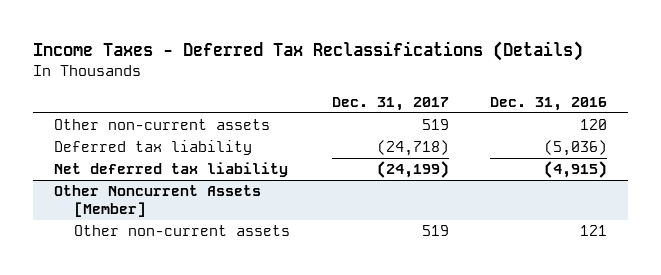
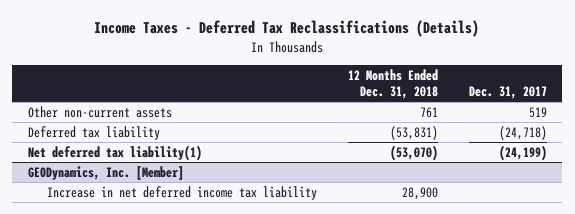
[490,96,608,111] Dec. 31, 2016 -> none
none -> [348,68,439,99] 12 Months Ended Dec. 31, 2018
[53,185,261,217] Other Noncurrent Assets [Member] -> none
[74,225,291,237] Other non-current assets -> none
[53,162,288,178] Net deferred tax liability -> [27,144,202,161] Net deferred tax liability(1)
none -> [27,165,184,180] GEODynamics, Inc. [Member]
none -> [47,185,318,200] Increase in net deferred income tax liability

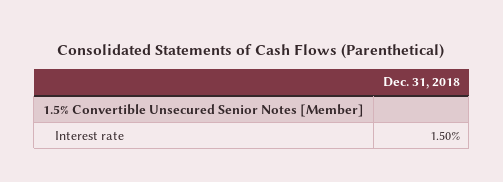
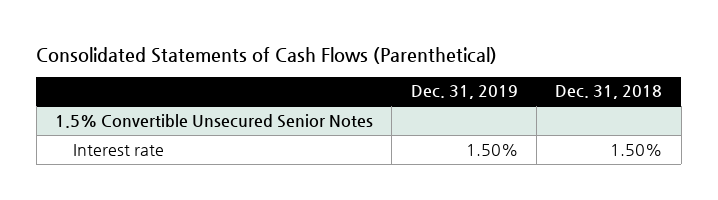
none -> [410,85,518,100] Dec. 31, 2019
[43,103,365,117] 1.5% Convertible Unsecured Senior Notes [Member] -> [55,113,374,128] 1.5% Convertible Unsecured Senior Notes

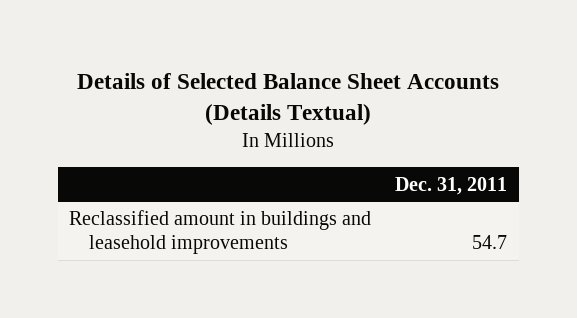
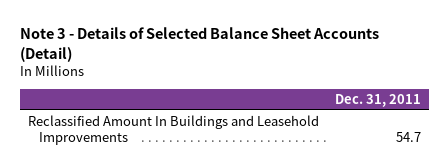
[77,72,500,126] Details of Selected Balance Sheet Accounts (Details Textual) -> [19,27,379,63] Note 3 - Details of Selected Balance Sheet Accounts (Detail)
[69,210,372,255] Reclassified amount in buildings and leasehold improvements -> [27,114,319,145] Reclassified Amount In Buildings and Leasehold Improvements

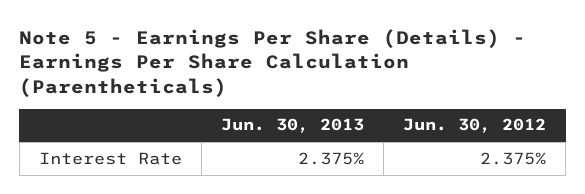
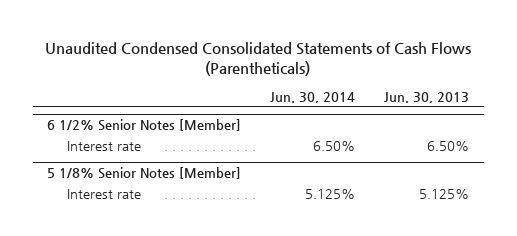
[19,28,527,97] Note 5 - Earnings Per Share (Details) - Earnings Per Share Calculation (Parentheticals) -> [45,42,472,77] Unaudited Condensed Consolidated Statements of Cash Flows (Parentheticals)
[402,118,546,134] Jun. 30, 2012 -> none
none -> [270,91,356,103] Jun. 30, 2014
none -> [47,119,242,132] 6 1/2% Senior Notes [Member]
[38,151,182,165] Interest Rate -> [67,140,142,151] Interest rate
[297,151,364,165] 2.375% -> [427,140,470,151] 6.50%
none -> [47,167,242,180] 5 1/8% Senior Notes [Member]
none -> [67,188,142,199] Interest rate

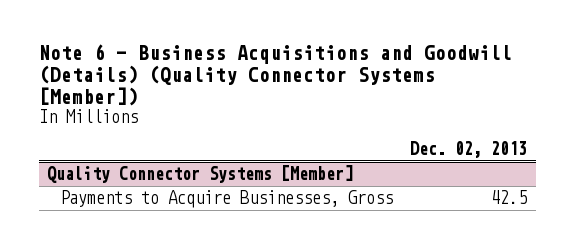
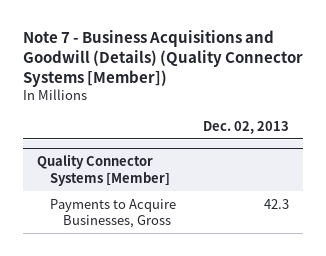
[38,44,512,106] Note 6 - Business Acquisitions and Goodwill (Details) (Quality Connector Systems [Member]) -> [22,29,303,87] Note 7 - Business Acquisitions and Goodwill (Details) (Quality Connector Systems [Member])
[491,190,528,205] 42.5 -> [264,198,290,209] 42.3

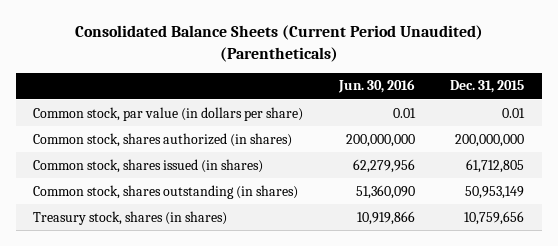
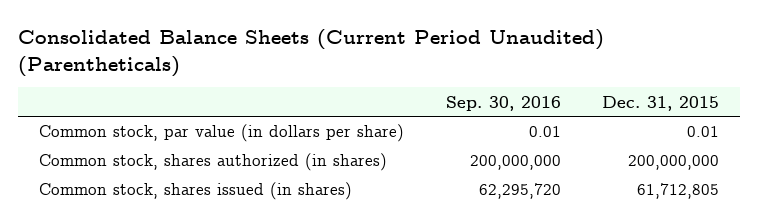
[337,79,415,94] Jun. 30, 2016 -> none
none -> [445,95,561,111] Sep. 30, 2016
[33,184,299,199] Common stock, shares outstanding (in shares) -> none
[33,210,228,225] Treasury stock, shares (in shares) -> none

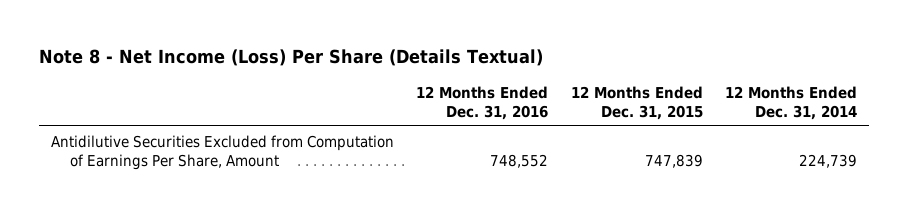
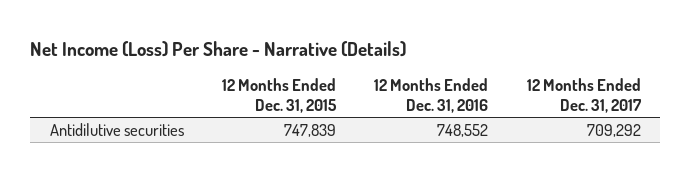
[39,48,544,66] Note 8 - Net Income (Loss) Per Share (Details Textual) -> [30,41,407,58] Net Income (Loss) Per Share - Narrative (Details)
[725,85,858,120] 12 Months Ended Dec. 31, 2014 -> none
none -> [526,78,642,114] 12 Months Ended Dec. 31, 2017
[50,134,394,170] Antidilutive Securities Excluded from Computation of Earnings Per Share, Amount -> [49,123,184,137] Antidilutive securities

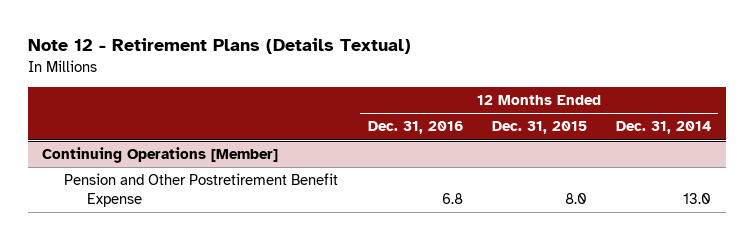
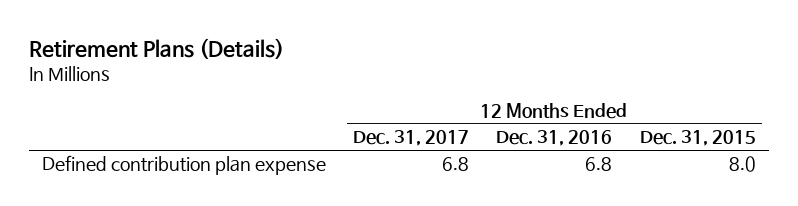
[27,38,411,55] Note 12 - Retirement Plans (Details Textual) -> [28,37,284,59] Retirement Plans (Details)
[616,121,712,135] Dec. 31, 2014 -> none
none -> [353,130,470,147] Dec. 31, 2017
[42,147,279,164] Continuing Operations [Member] -> none
[64,173,339,207] Pension and Other Postretirement Benefit Expense -> [42,155,327,176] Defined contribution plan expense

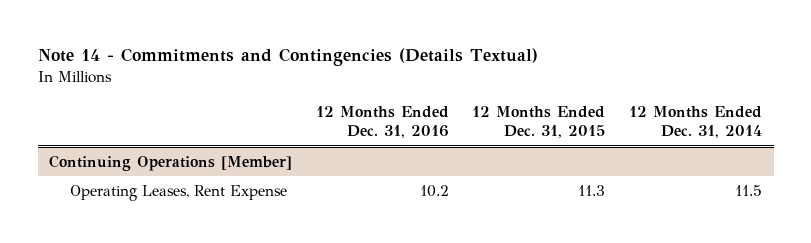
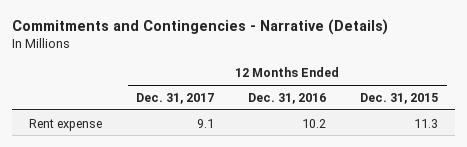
[37,48,538,67] Note 14 - Commitments and Contingencies (Details Textual) -> [12,19,389,36] Commitments and Contingencies - Narrative (Details)
[628,106,762,139] 12 Months Ended Dec. 31, 2014 -> none
none -> [136,92,215,104] Dec. 31, 2017
[49,154,293,171] Continuing Operations [Member] -> none
[70,184,288,201] Operating Leases, Rent Expense -> [29,118,103,131] Rent expense

